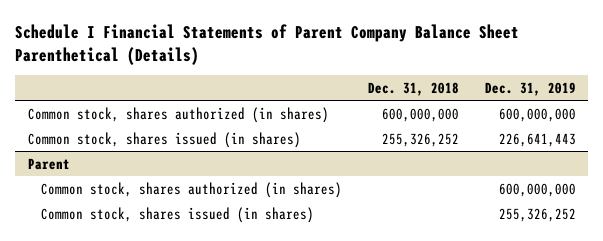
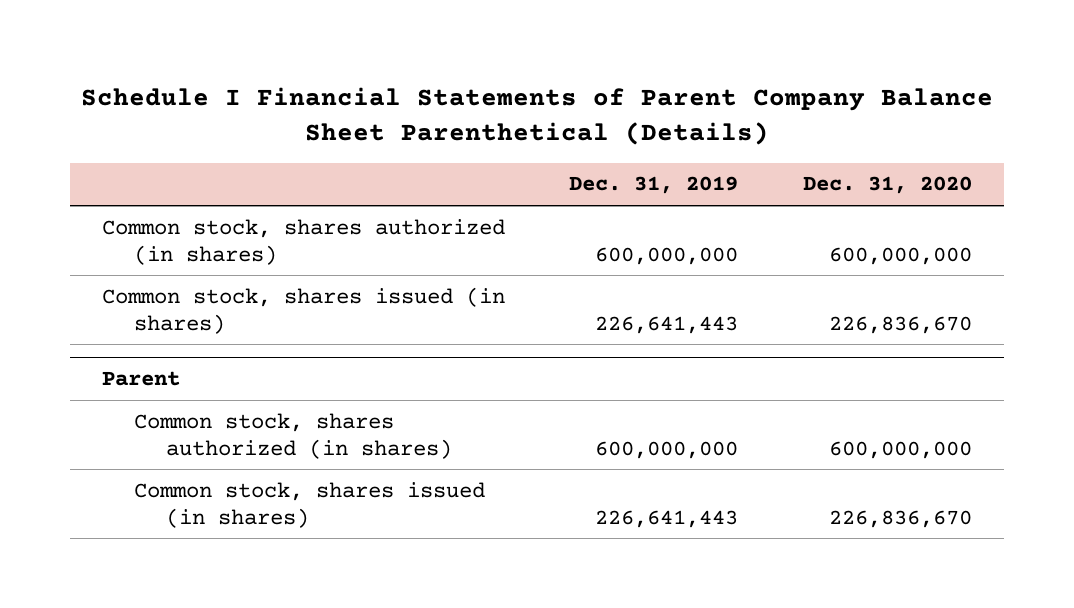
[368,81,460,96] Dec. 31, 2018 -> none
none -> [802,176,972,195] Dec. 31, 2020
[498,207,576,222] 255,326,252 -> [595,509,739,528] 226,641,443

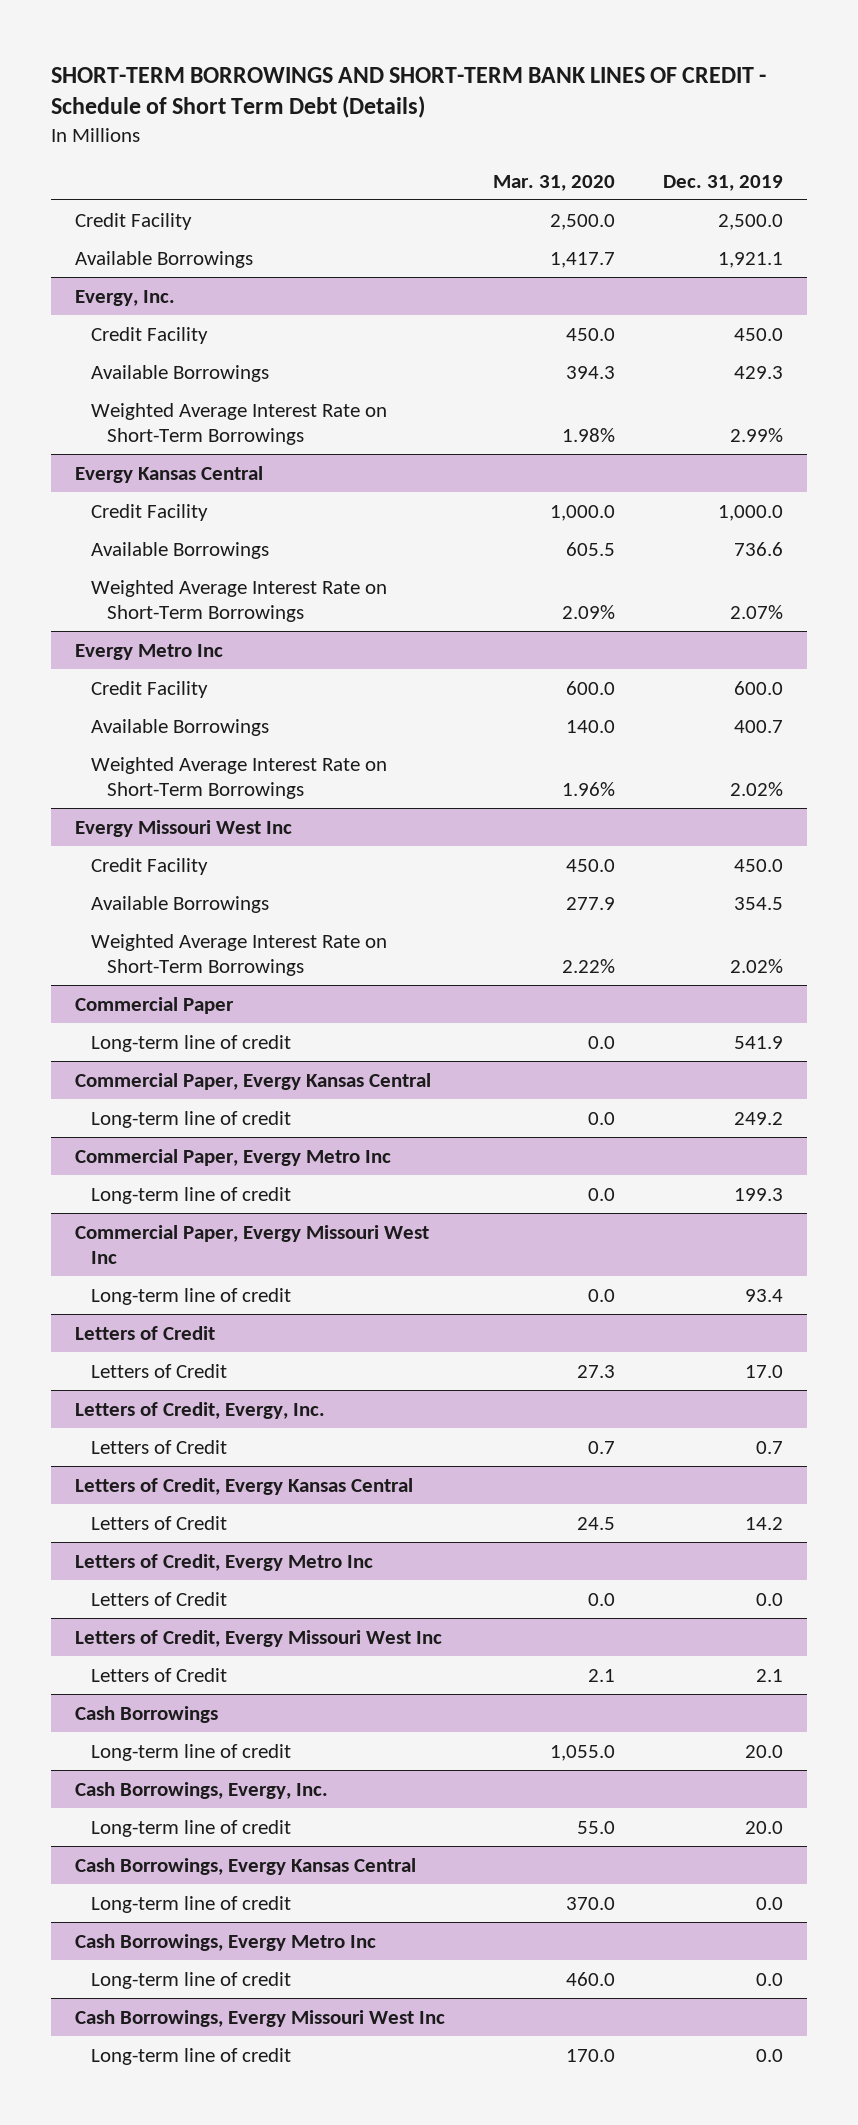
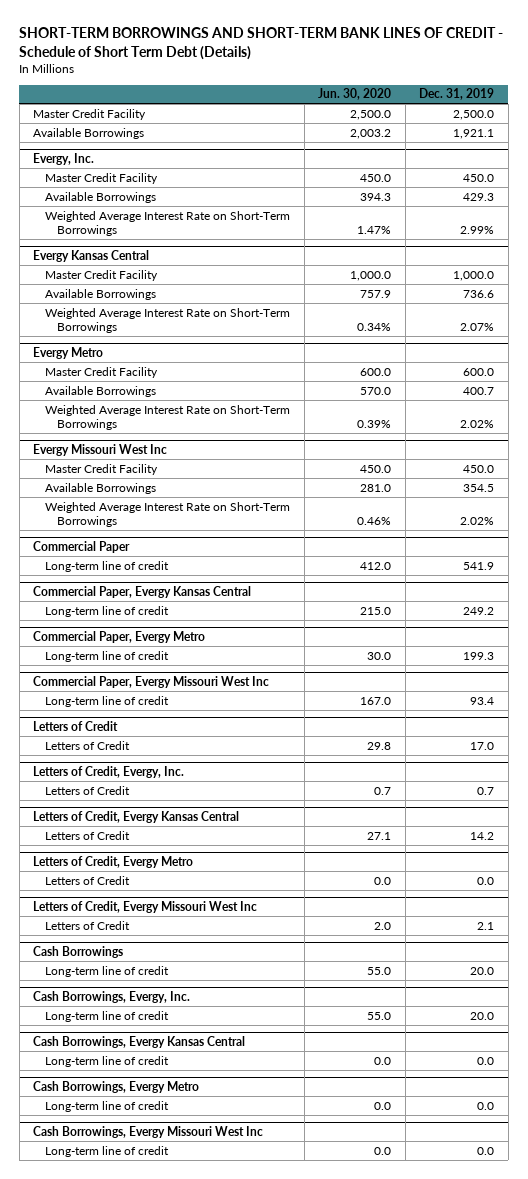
[493,174,616,191] Mar. 31, 2020 -> none
none -> [318,88,392,101] Jun. 30, 2020
[75,212,193,230] Credit Facility -> [33,108,147,120] Master Credit Facility
[91,326,209,344] Credit Facility -> [45,172,159,184] Master Credit Facility
[91,503,209,521] Credit Facility -> [45,269,159,281] Master Credit Facility
[75,643,224,660] Evergy Metro Inc -> [33,346,104,359] Evergy Metro
[91,680,209,698] Credit Facility -> [45,366,159,378] Master Credit Facility
[91,857,209,875] Credit Facility -> [45,463,159,475] Master Credit Facility
[75,1148,392,1166] Commercial Paper, Evergy Metro Inc -> [33,630,206,643] Commercial Paper, Evergy Metro
[75,1553,374,1571] Letters of Credit, Evergy Metro Inc -> [33,855,194,868] Letters of Credit, Evergy Metro
[75,1933,377,1951] Cash Borrowings, Evergy Metro Inc -> [33,1080,200,1093] Cash Borrowings, Evergy Metro

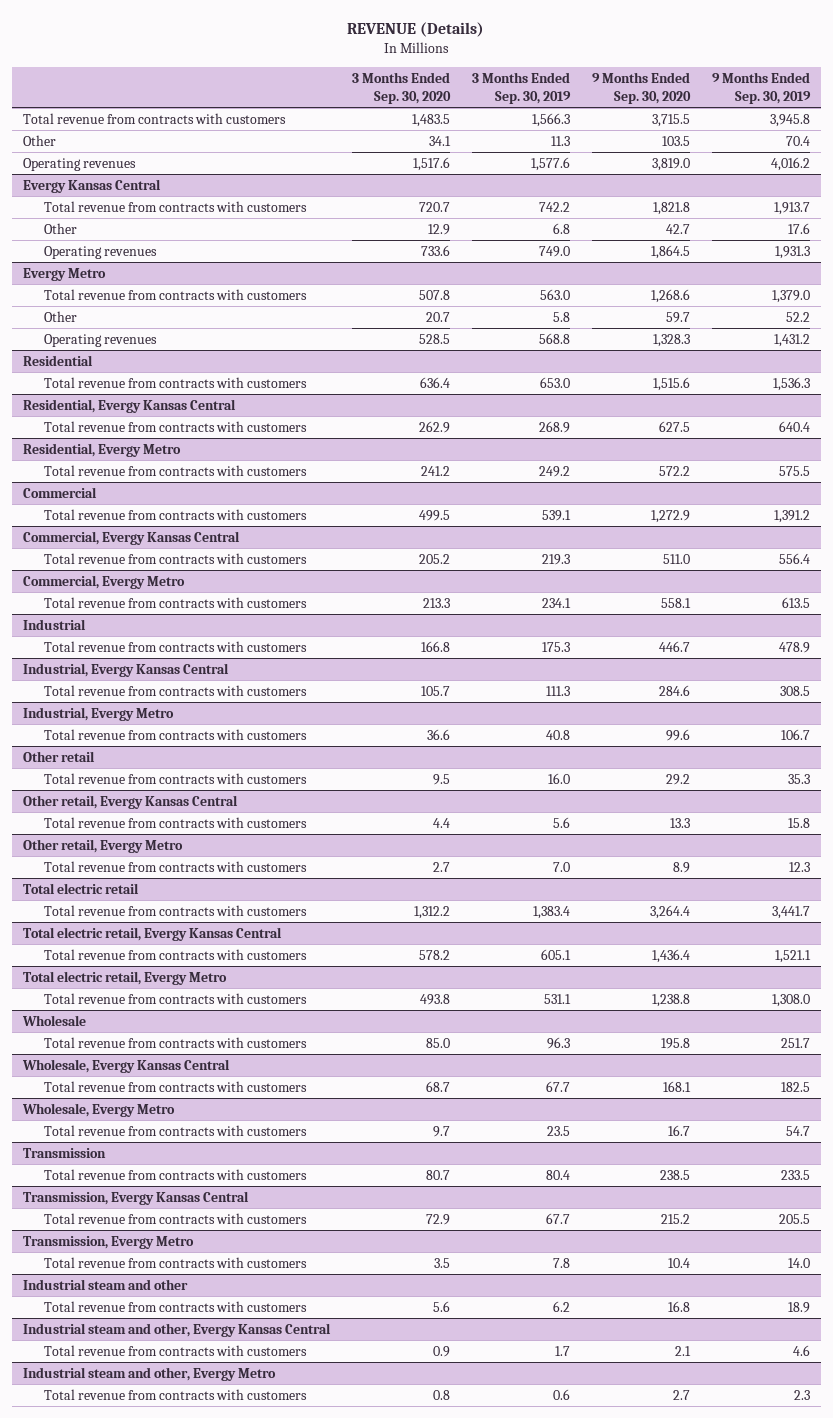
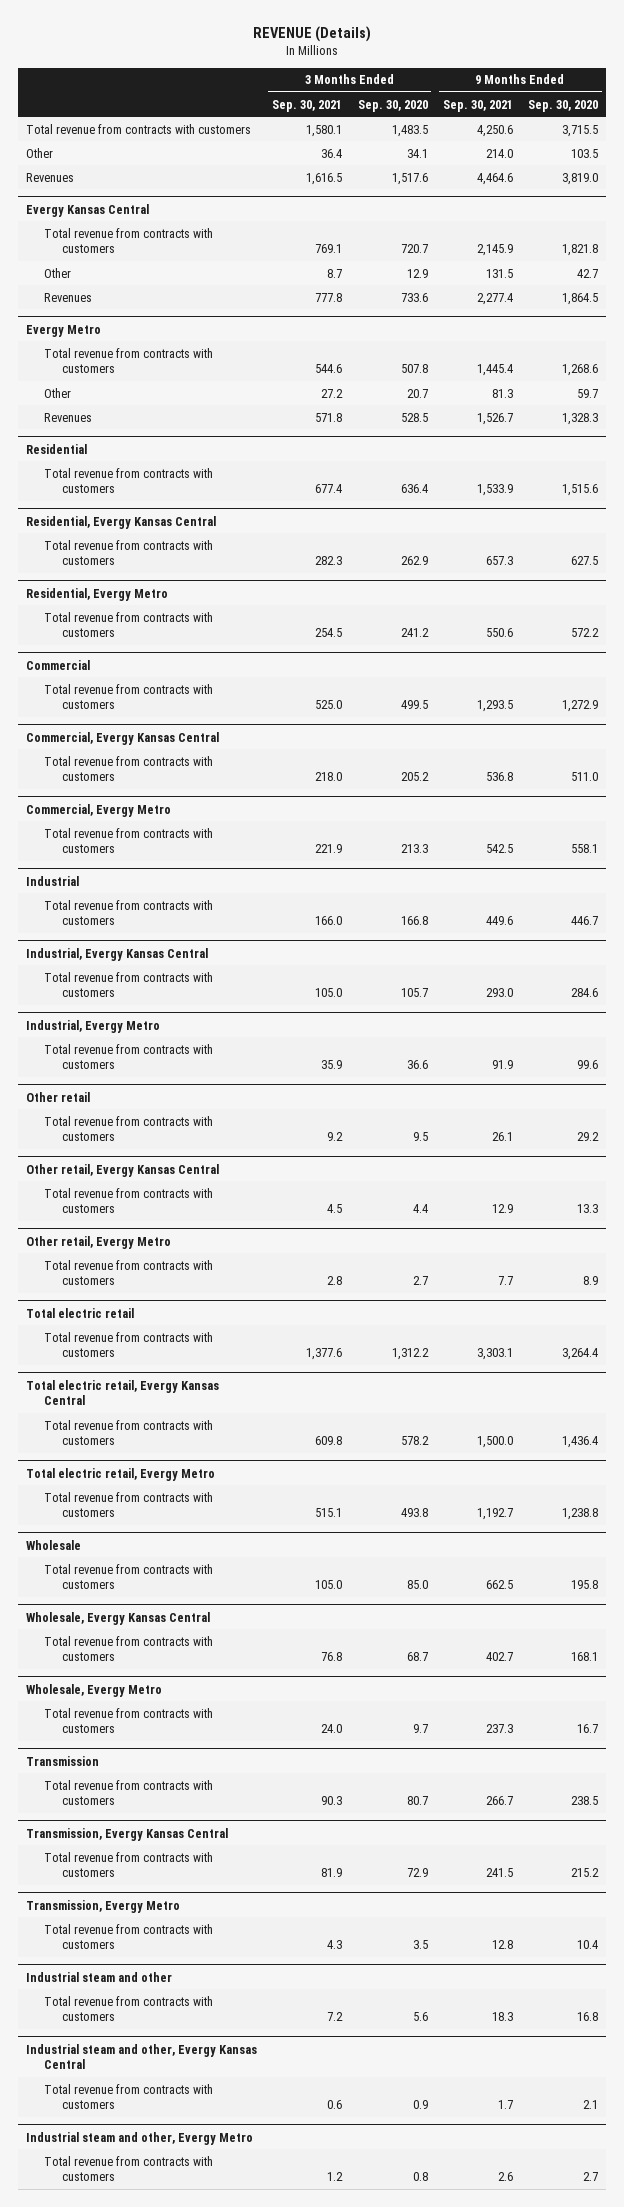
[471,71,571,104] 3 Months Ended Sep. 30, 2019 -> none
[712,71,812,104] 9 Months Ended Sep. 30, 2019 -> none
none -> [272,99,343,112] Sep. 30, 2021
none -> [442,99,513,112] Sep. 30, 2021
[22,158,136,172] Operating revenues -> [25,172,74,182] Revenues
[44,246,158,260] Operating revenues -> [44,292,93,302] Revenues
[44,334,158,348] Operating revenues -> [44,412,93,422] Revenues

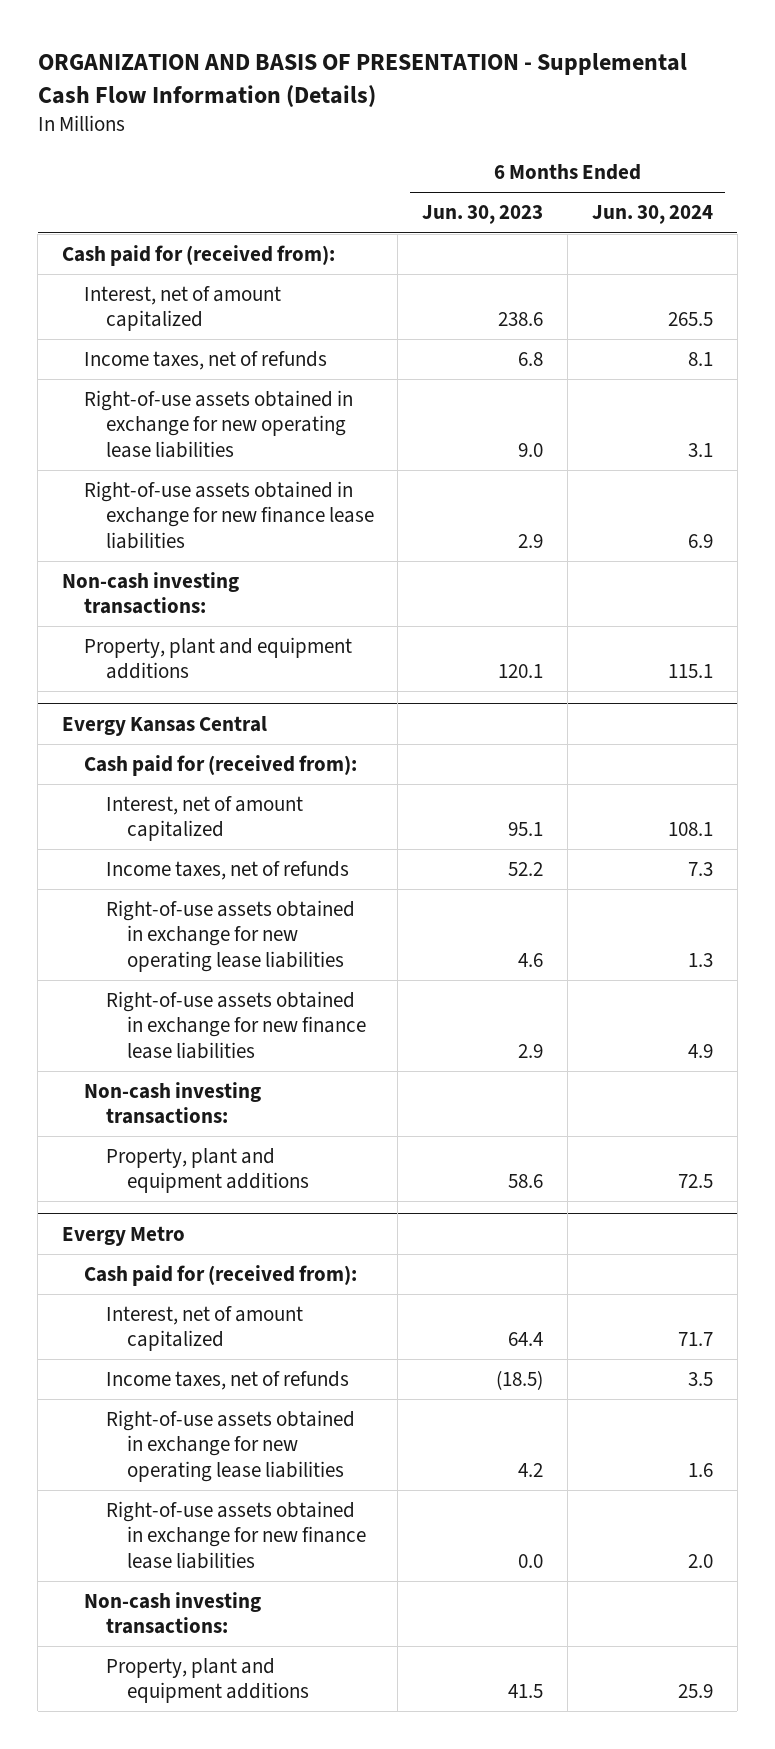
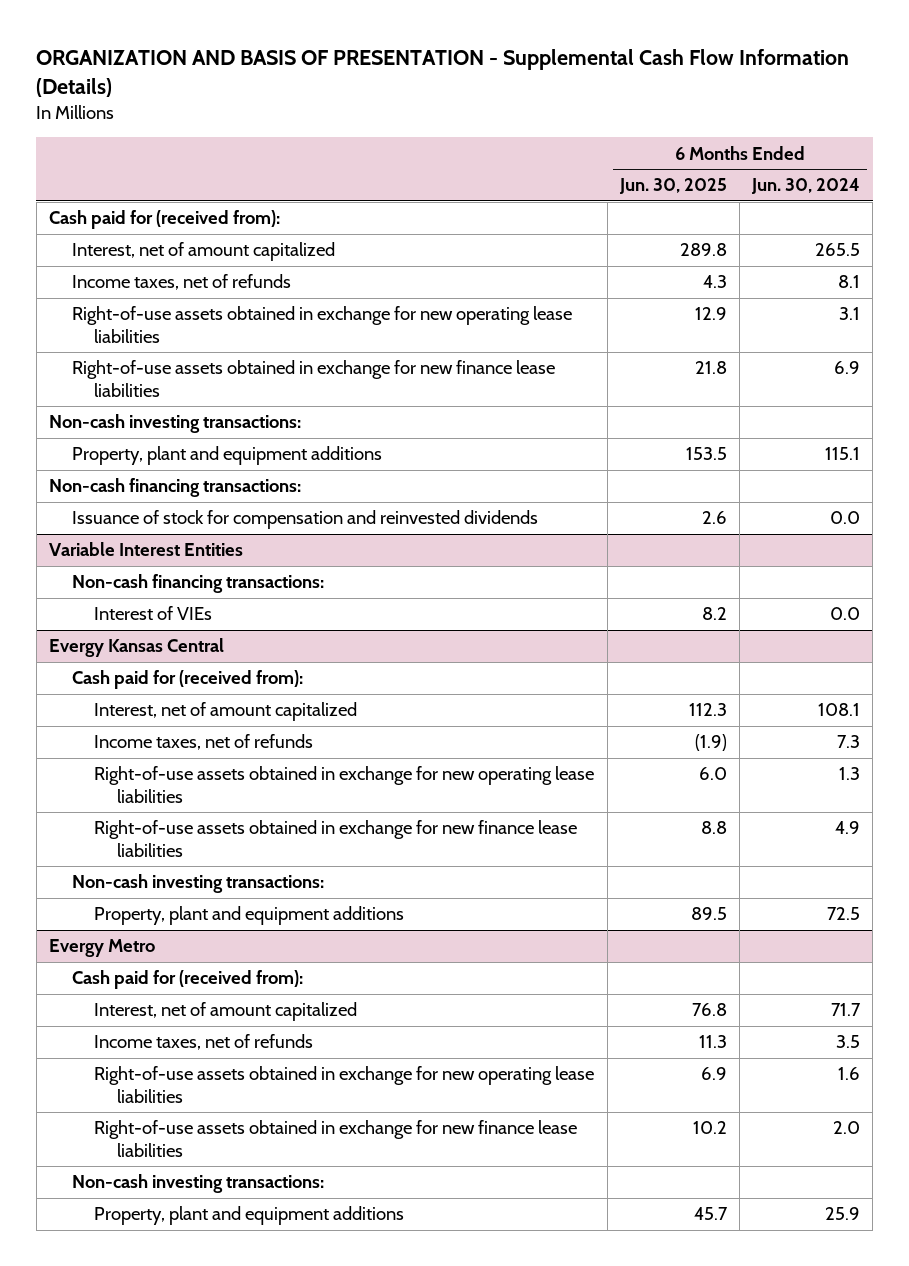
[422,205,544,225] Jun. 30, 2023 -> none
none -> [618,178,727,195] Jun. 30, 2025
none -> [48,478,301,498] Non-cash financing transactions:
none -> [71,510,538,530] Issuance of stock for compensation and reinvested dividends
none -> [48,542,243,557] Variable Interest Entities
none -> [71,574,324,594] Non-cash financing transactions:
none -> [94,606,213,621] Interest of VIEs

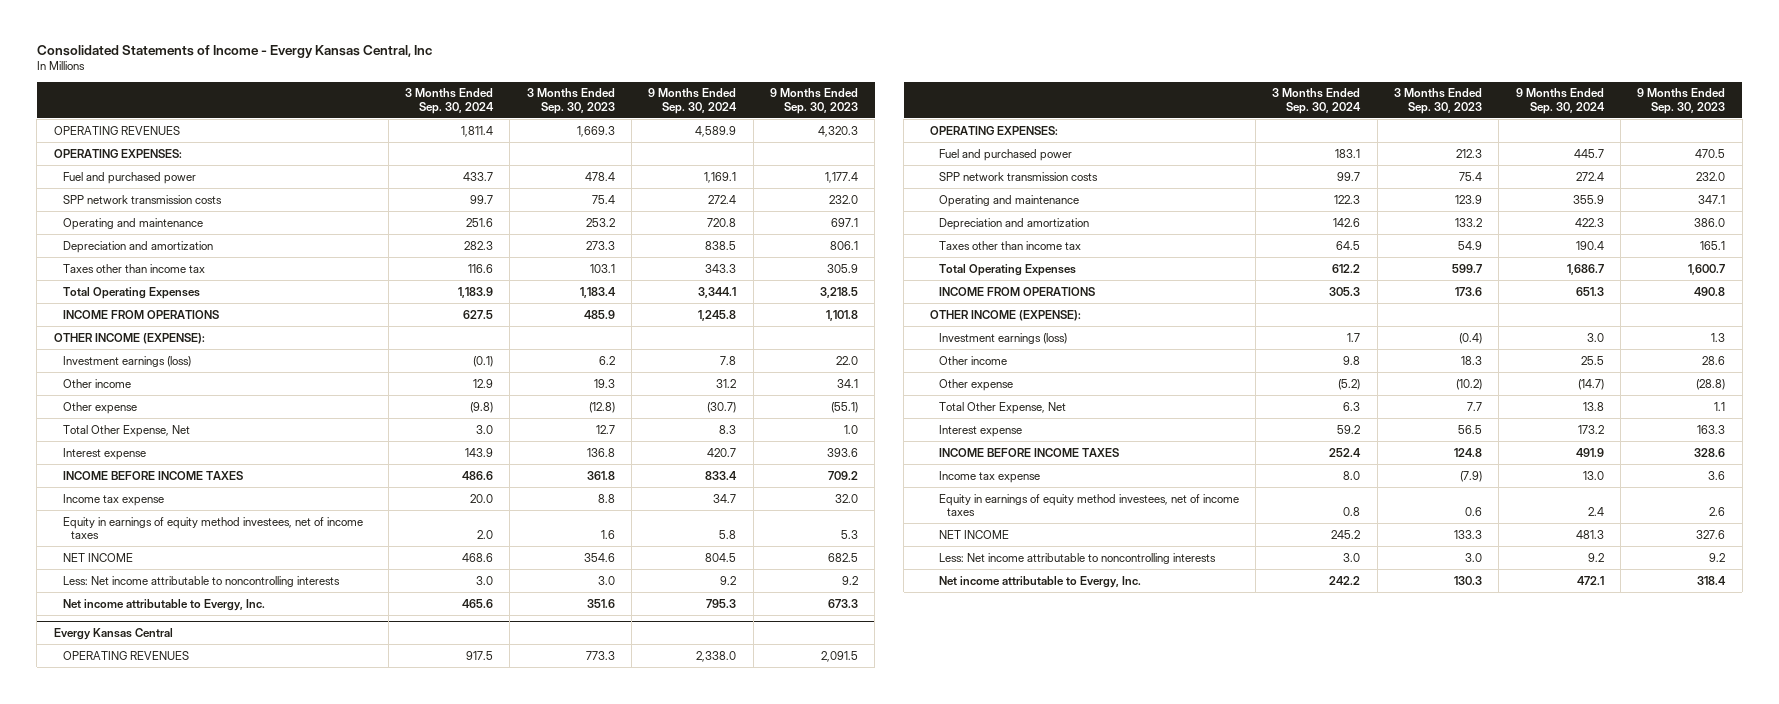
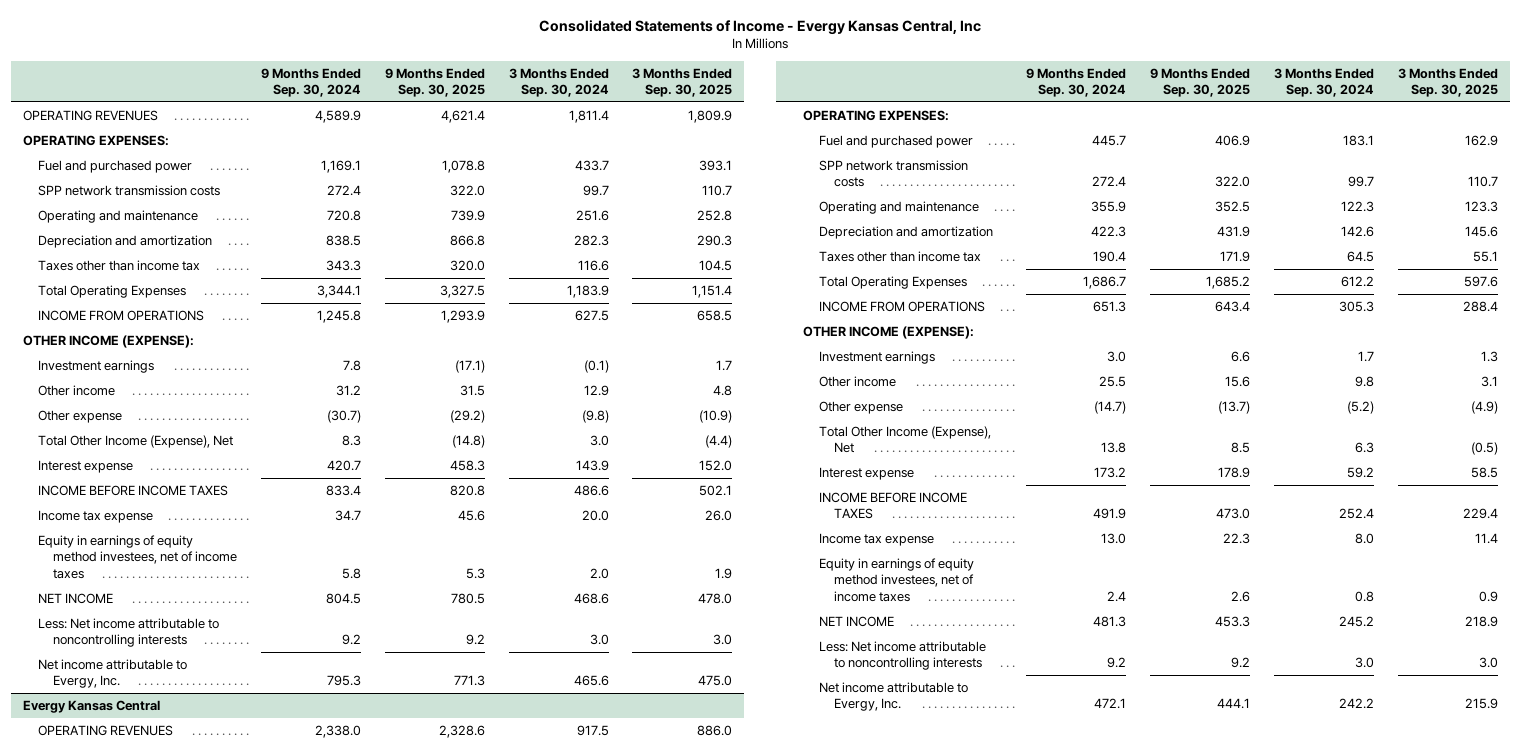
[526,88,615,114] 3 Months Ended Sep. 30, 2023 -> none
[770,88,859,114] 9 Months Ended Sep. 30, 2023 -> none
none -> [384,67,485,98] 9 Months Ended Sep. 30, 2025
none -> [632,67,733,98] 3 Months Ended Sep. 30, 2025
[62,355,191,367] Investment earnings (loss) -> [37,359,154,373] Investment earnings
[62,424,190,437] Total Other Expense, Net -> [37,434,233,448] Total Other Income (Expense), Net
[938,332,1067,344] Investment earnings (loss) -> [818,350,935,364] Investment earnings
[938,401,1066,414] Total Other Expense, Net -> [818,425,991,454] Total Other Income (Expense), Net

